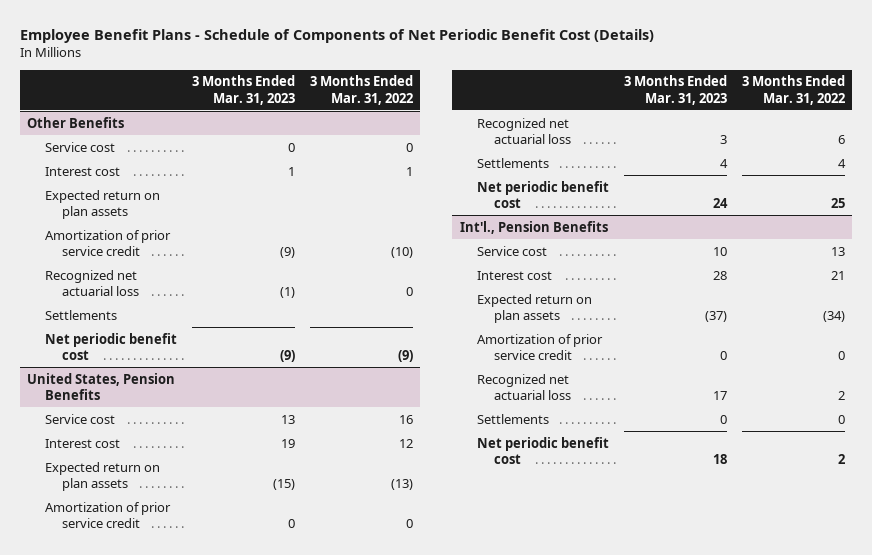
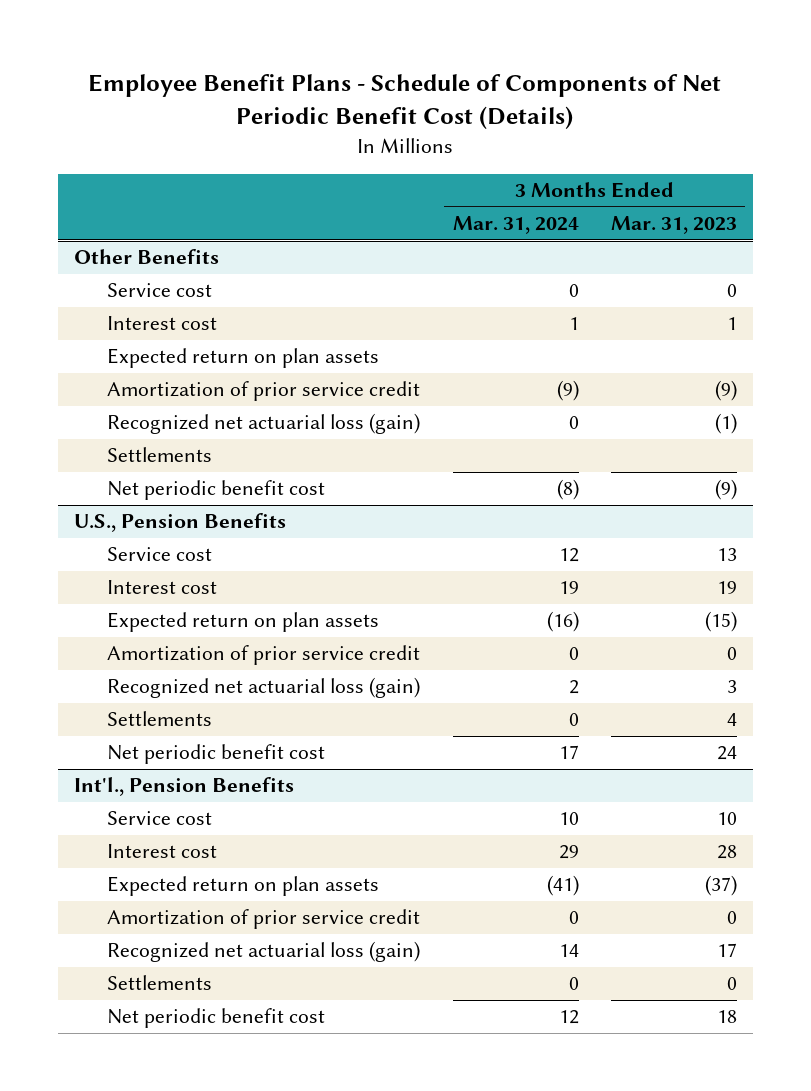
[309,75,413,105] 3 Months Ended Mar. 31, 2022 -> none
none -> [452,216,579,235] Mar. 31, 2024
[44,269,139,296] Recognized net actuarial loss -> [107,413,421,435] Recognized net actuarial loss (gain)
[27,372,176,400] United States, Pension Benefits -> none
none -> [73,513,286,533] U.S., Pension Benefits
[476,117,571,144] Recognized net actuarial loss -> [107,677,421,699] Recognized net actuarial loss (gain)
[476,373,571,400] Recognized net actuarial loss -> [107,941,421,963] Recognized net actuarial loss (gain)

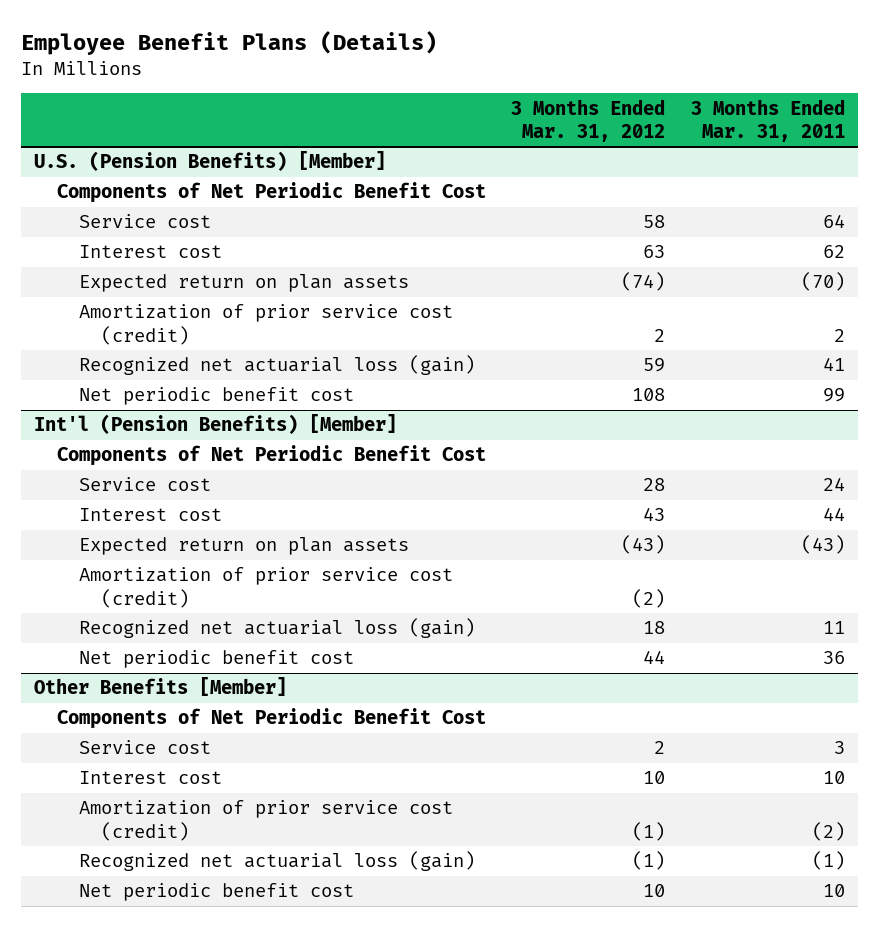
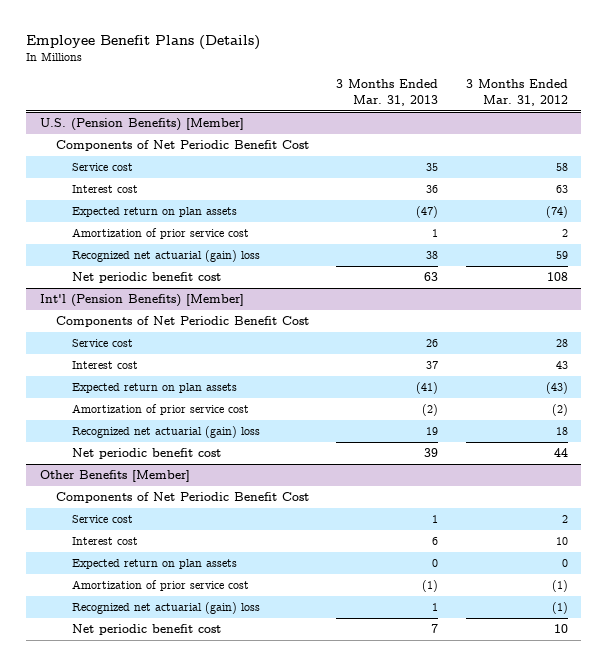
[691,98,846,142] 3 Months Ended Mar. 31, 2011 -> none
none -> [336,79,439,106] 3 Months Ended Mar. 31, 2013
[78,304,453,345] Amortization of prior service cost (credit) -> [72,228,250,240] Amortization of prior service cost
[78,355,475,376] Recognized net actuarial loss (gain) -> [72,250,261,263] Recognized net actuarial (gain) loss
[78,567,453,608] Amortization of prior service cost (credit) -> [72,404,250,416] Amortization of prior service cost
[78,618,475,639] Recognized net actuarial loss (gain) -> [72,426,261,439] Recognized net actuarial (gain) loss
none -> [72,559,238,570] Expected return on plan assets
[78,800,453,841] Amortization of prior service cost (credit) -> [72,580,250,592] Amortization of prior service cost
[78,851,475,872] Recognized net actuarial loss (gain) -> [72,602,261,615] Recognized net actuarial (gain) loss

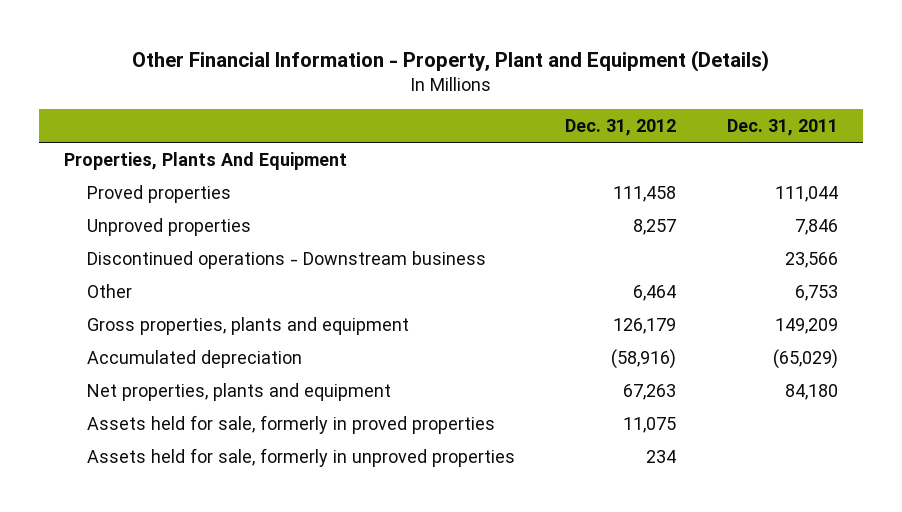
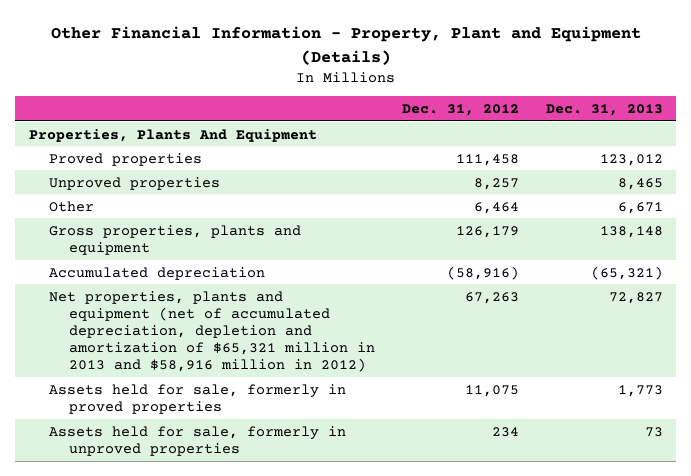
[726,118,838,136] Dec. 31, 2011 -> none
none -> [545,103,663,116] Dec. 31, 2013
[86,251,486,270] Discontinued operations - Downstream business -> none
[86,383,391,402] Net properties, plants and equipment -> [48,290,375,373] Net properties, plants and equipment (net of accumulated depreciation, depletion and amortization of $65,321 million in 2013 and $58,916 million in 2012)

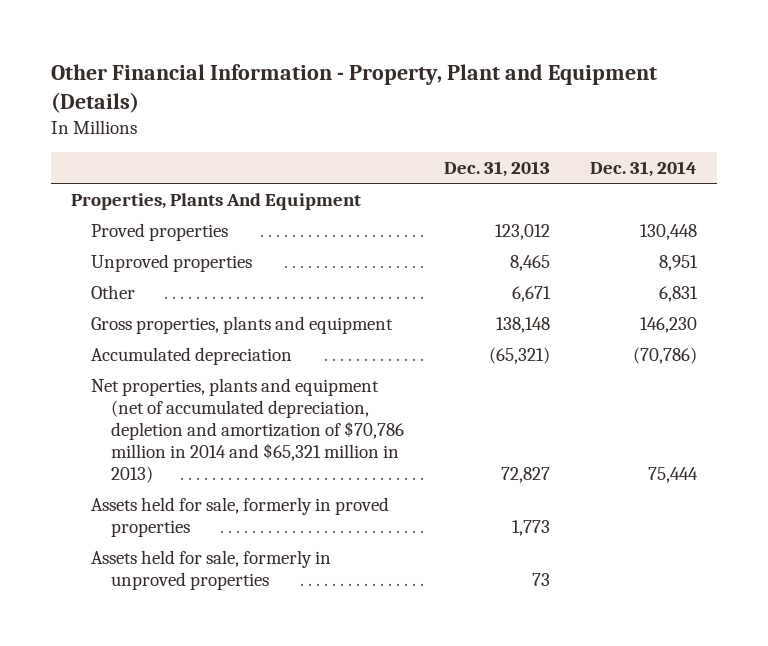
[401,103,519,116] Dec. 31, 2012 -> none
none -> [590,161,698,178] Dec. 31, 2014
[48,290,375,373] Net properties, plants and equipment (net of accumulated depreciation, depletion and amortization of $65,321 million in 2013 and $58,916 million in 2012) -> [90,377,404,484] Net properties, plants and equipment (net of accumulated depreciation, depletion and amortization of $70,786 million in 2014 and $65,321 million in 2013)

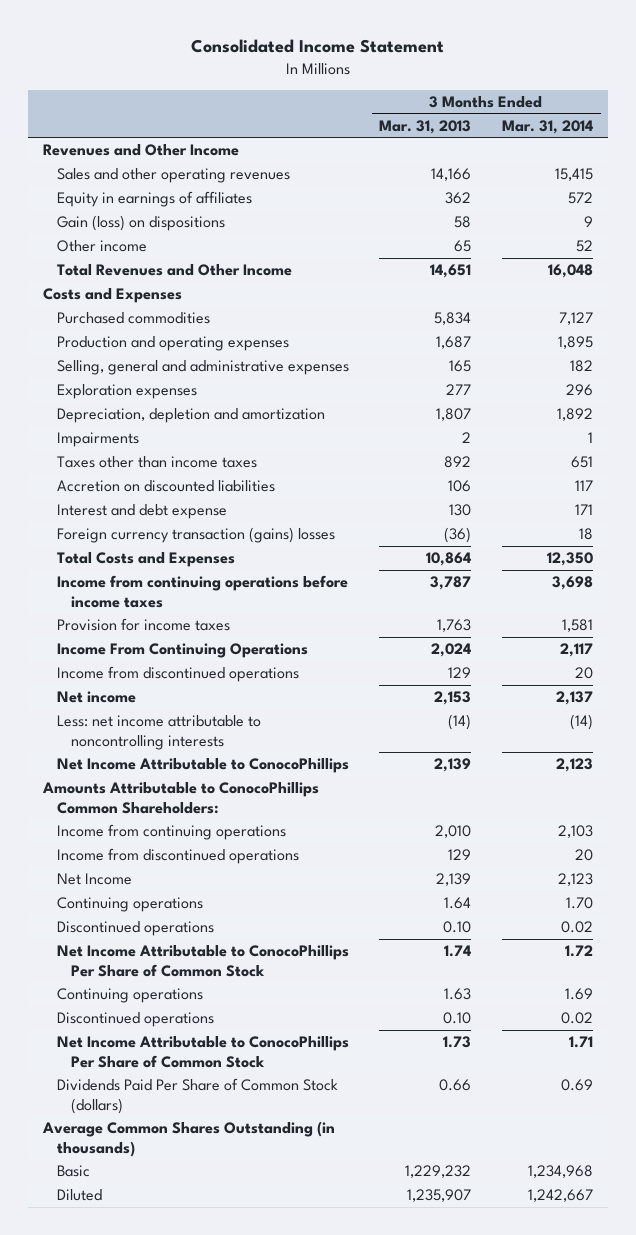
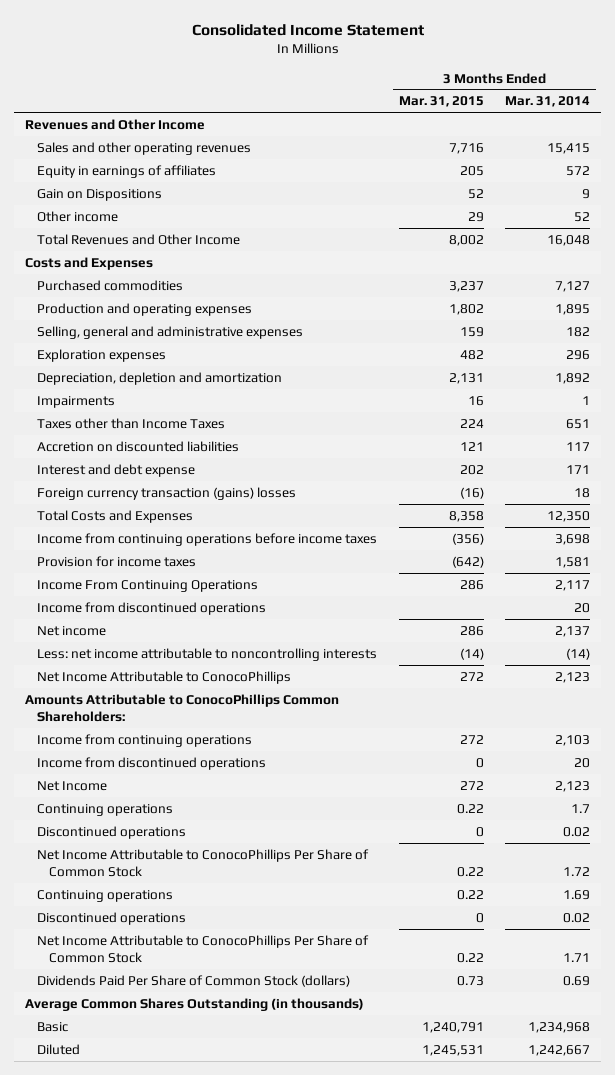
[379,119,472,134] Mar. 31, 2013 -> none
none -> [398,96,484,108] Mar. 31, 2015
[56,215,225,232] Gain (loss) on dispositions -> [36,188,162,201] Gain on Dispositions
[56,456,257,469] Taxes other than income taxes -> [36,417,225,429] Taxes other than Income Taxes
[566,897,594,910] 1.70 -> [571,803,591,813] 1.7

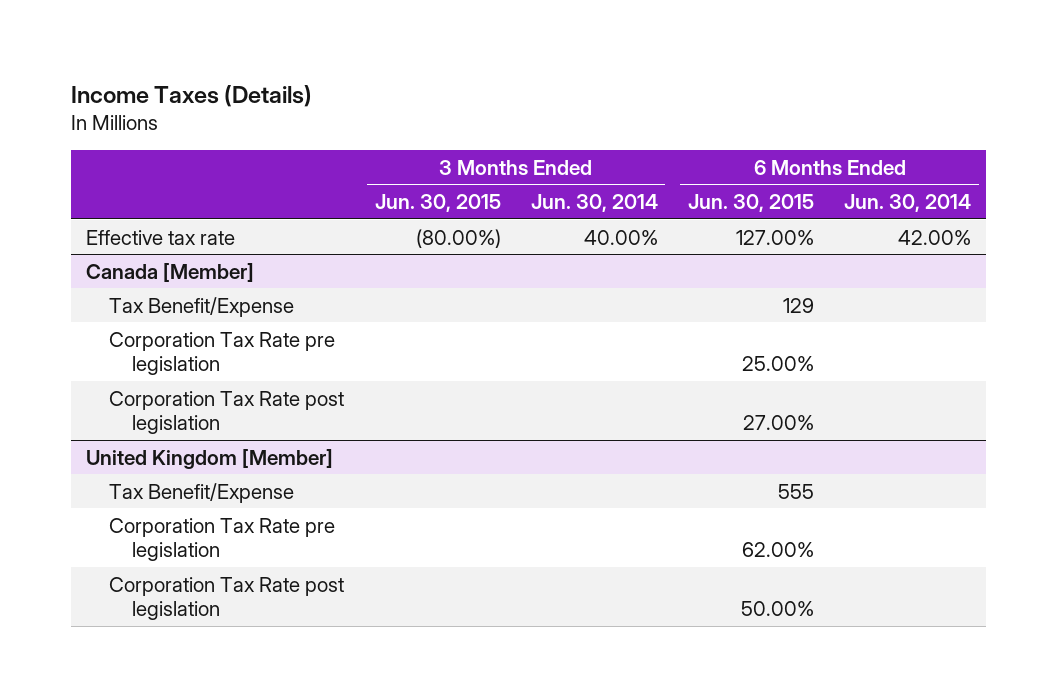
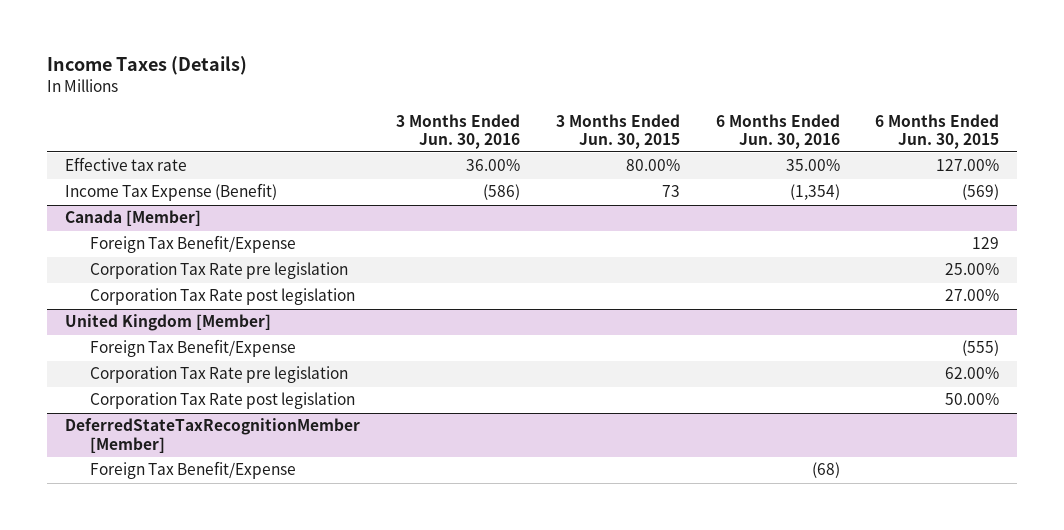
[530,194,658,213] Jun. 30, 2014 -> none
[844,194,972,213] Jun. 30, 2014 -> none
none -> [395,113,520,149] 3 Months Ended Jun. 30, 2016
none -> [715,113,840,149] 6 Months Ended Jun. 30, 2016
[415,228,501,248] (80.00%) -> [625,159,680,172] 80.00%
none -> [65,183,278,202] Income Tax Expense (Benefit)
[109,296,295,317] Tax Benefit/Expense -> [90,235,297,254] Foreign Tax Benefit/Expense
[109,482,295,503] Tax Benefit/Expense -> [90,339,297,358] Foreign Tax Benefit/Expense
[778,483,815,499] 555 -> [962,340,1000,357] (555)
none -> [65,418,361,453] DeferredStateTaxRecognitionMember [Member]
none -> [90,461,297,480] Foreign Tax Benefit/Expense

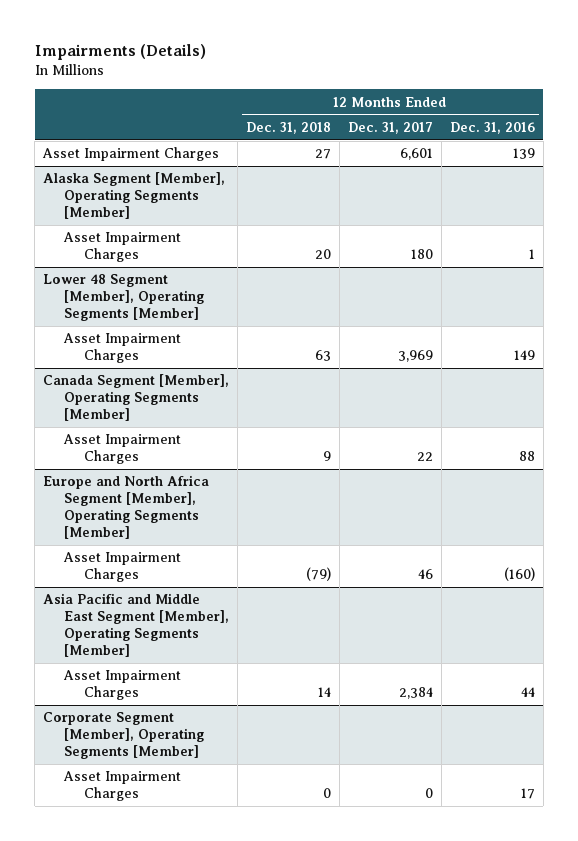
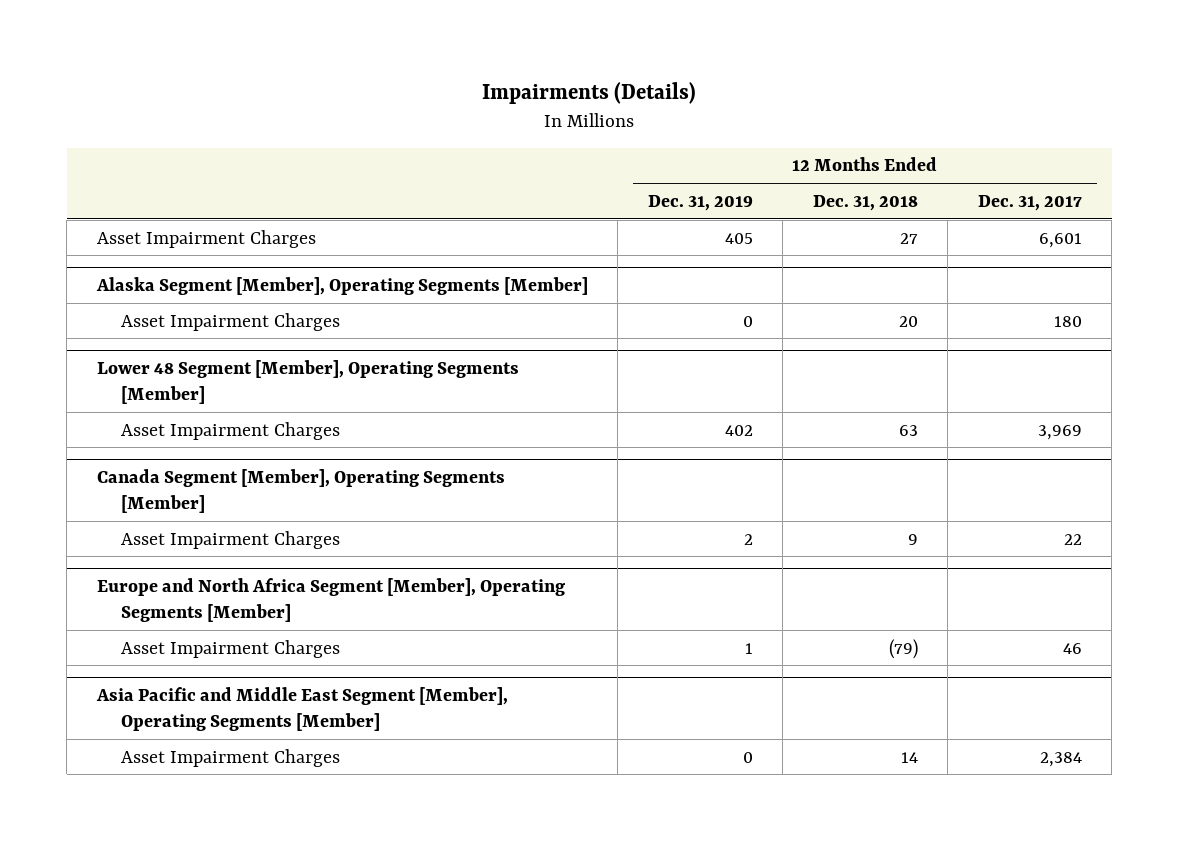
[449,121,535,134] Dec. 31, 2016 -> none
none -> [647,194,753,211] Dec. 31, 2019
[43,712,204,760] Corporate Segment [Member], Operating Segments [Member] -> none
[62,771,181,802] Asset Impairment Charges -> none

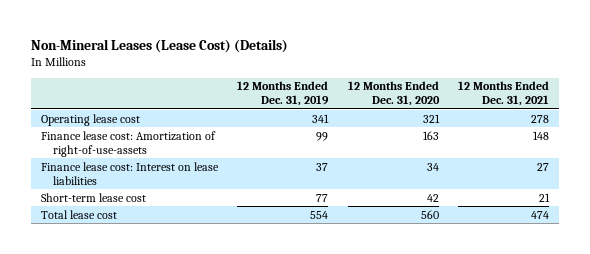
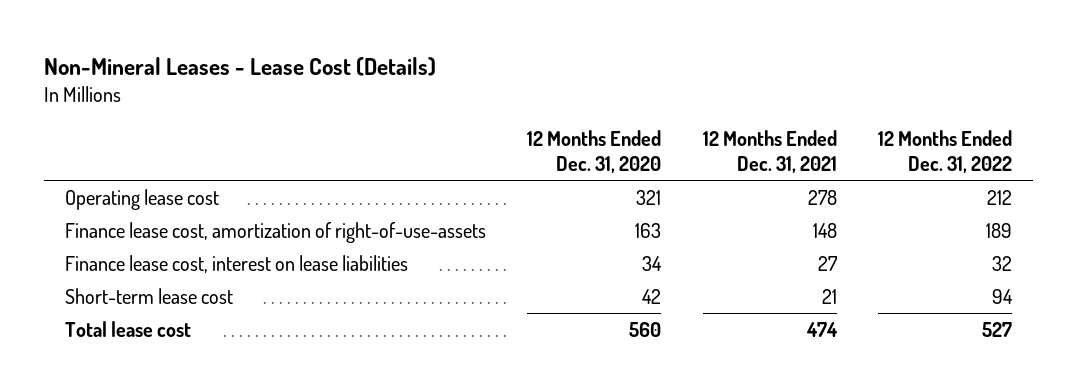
[31,38,289,53] Non-Mineral Leases (Lease Cost) (Details) -> [44,57,437,77] Non-Mineral Leases - Lease Cost (Details)
[237,81,330,107] 12 Months Ended Dec. 31, 2019 -> none
none -> [878,129,1013,173] 12 Months Ended Dec. 31, 2022
[40,130,216,157] Finance lease cost: Amortization of right-of-use-assets -> [65,221,487,243] Finance lease cost, amortization of right-of-use-assets
[40,161,219,185] Finance lease cost: Interest on lease liabilities -> [65,254,409,273] Finance lease cost, interest on lease liabilities

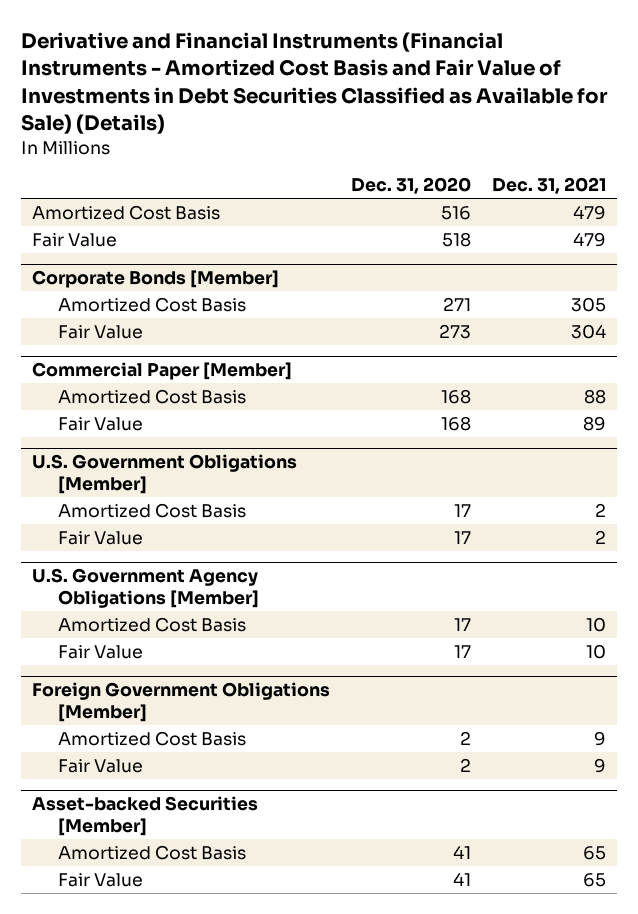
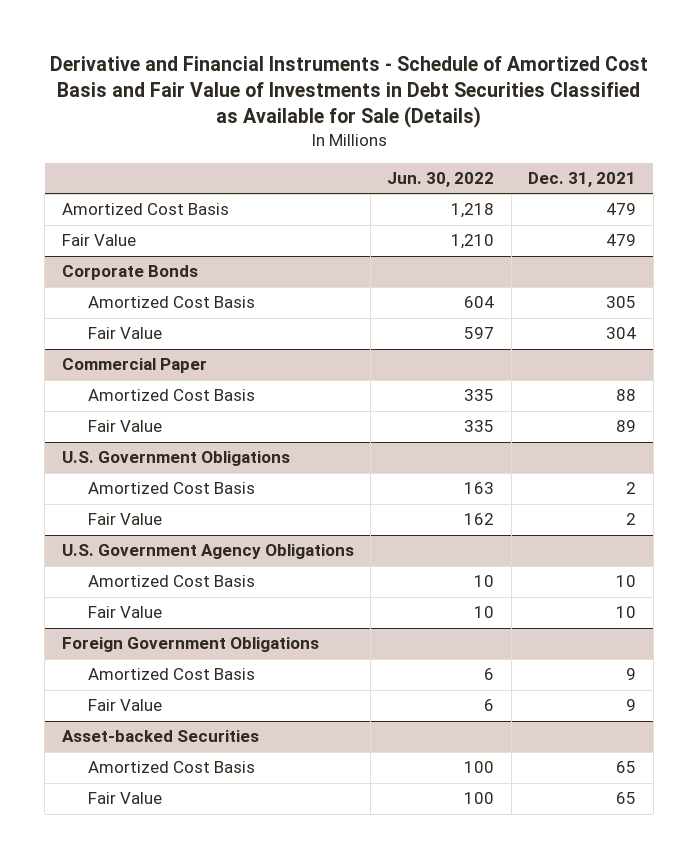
[21,32,609,134] Derivative and Financial Instruments (Financial Instruments - Amortized Cost Basis and Fair Value of Investments in Debt Securities Classified as Available for Sale) (Details) -> [49,55,648,129] Derivative and Financial Instruments - Schedule of Amortized Cost Basis and Fair Value of Investments in Debt Securities Classified as Available for Sale (Details)
[350,177,471,195] Dec. 31, 2020 -> none
none -> [387,172,495,188] Jun. 30, 2022
[31,269,279,288] Corporate Bonds [Member] -> [61,265,198,281] Corporate Bonds
[31,361,292,380] Commercial Paper [Member] -> [61,358,207,374] Commercial Paper
[31,453,297,494] U.S. Government Obligations [Member] -> [61,451,290,467] U.S. Government Obligations
[31,567,260,608] U.S. Government Agency Obligations [Member] -> [61,544,354,560] U.S. Government Agency Obligations
[31,681,330,722] Foreign Government Obligations [Member] -> [61,637,319,653] Foreign Government Obligations
[31,795,258,836] Asset-backed Securities [Member] -> [61,730,259,743] Asset-backed Securities

